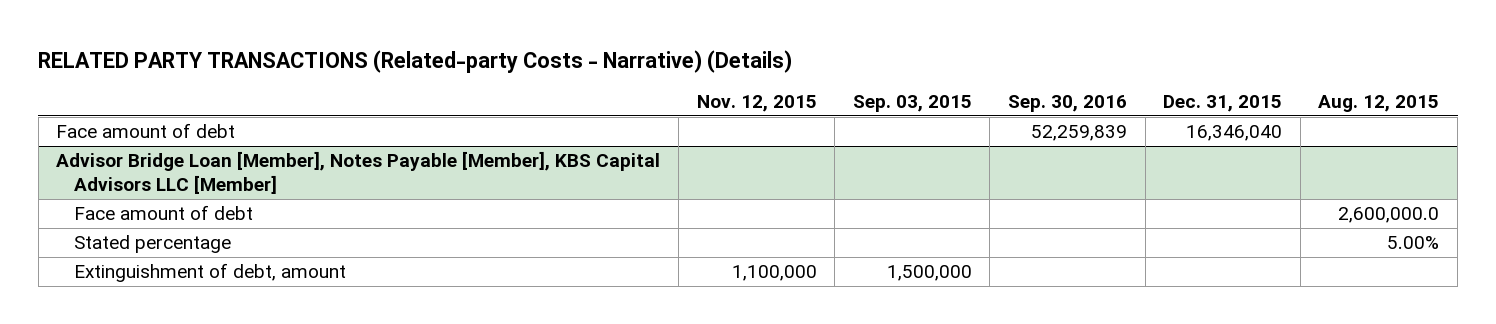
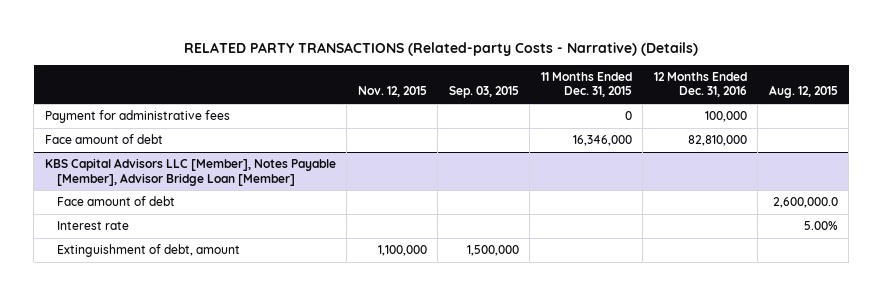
[1008,94,1128,112] Sep. 30, 2016 -> none
[1163,94,1283,112] Dec. 31, 2015 -> none
none -> [540,72,632,98] 11 Months Ended Dec. 31, 2015
none -> [653,72,747,98] 12 Months Ended Dec. 31, 2016
none -> [44,110,230,124] Payment for administrative fees
[56,151,661,194] Advisor Bridge Loan [Member], Notes Payable [Member], KBS Capital Advisors LLC [Member] -> [44,158,336,186] KBS Capital Advisors LLC [Member], Notes Payable [Member], Advisor Bridge Loan [Member]
[74,235,232,254] Stated percentage -> [57,221,130,231] Interest rate

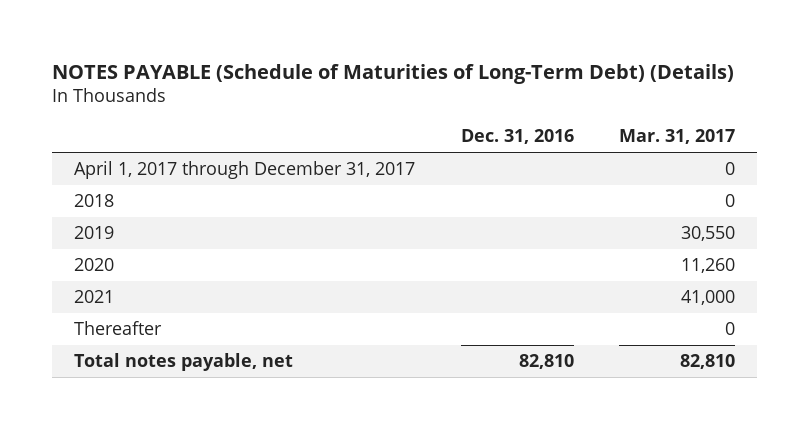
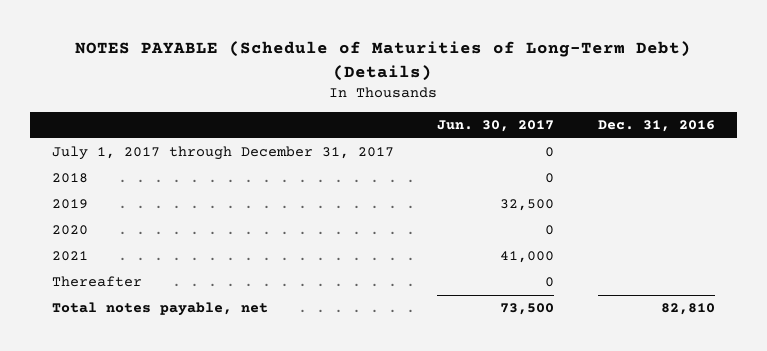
[618,129,735,145] Mar. 31, 2017 -> none
none -> [437,120,555,133] Jun. 30, 2017
[74,161,416,180] April 1, 2017 through December 31, 2017 -> [51,146,394,161] July 1, 2017 through December 31, 2017

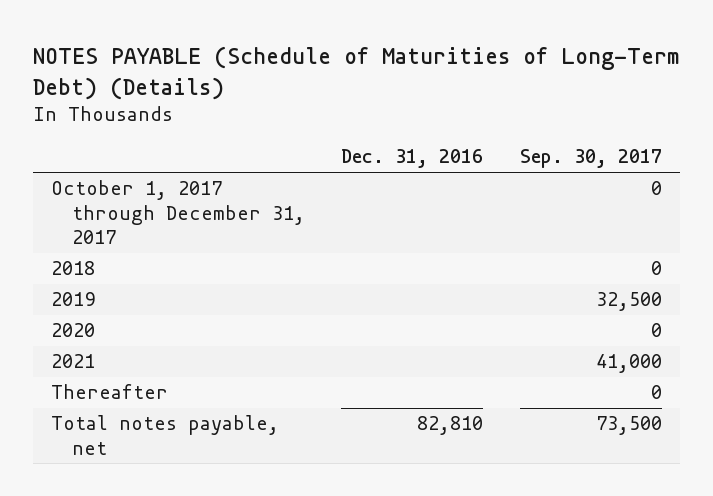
[437,120,555,133] Jun. 30, 2017 -> none
none -> [519,149,662,169] Sep. 30, 2017
[51,146,394,161] July 1, 2017 through December 31, 2017 -> [51,180,306,245] October 1, 2017 through December 31, 2017

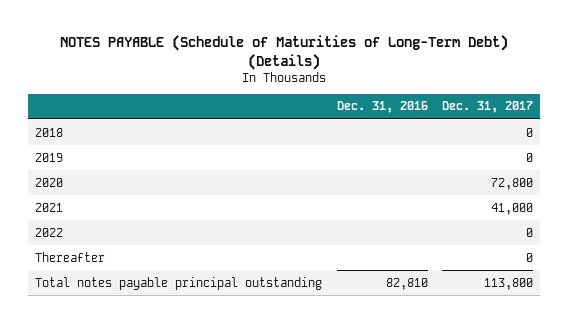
[519,149,662,169] Sep. 30, 2017 -> none
none -> [442,101,534,114] Dec. 31, 2017
[51,180,306,245] October 1, 2017 through December 31, 2017 -> none
none -> [35,227,64,237] 2022
[51,415,280,455] Total notes payable, net -> [35,276,323,290] Total notes payable principal outstanding

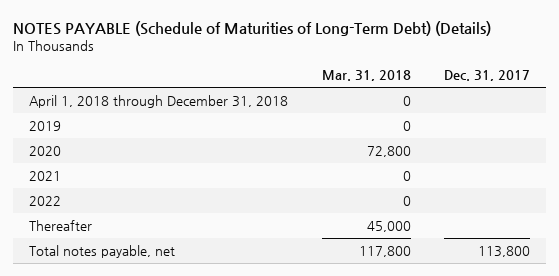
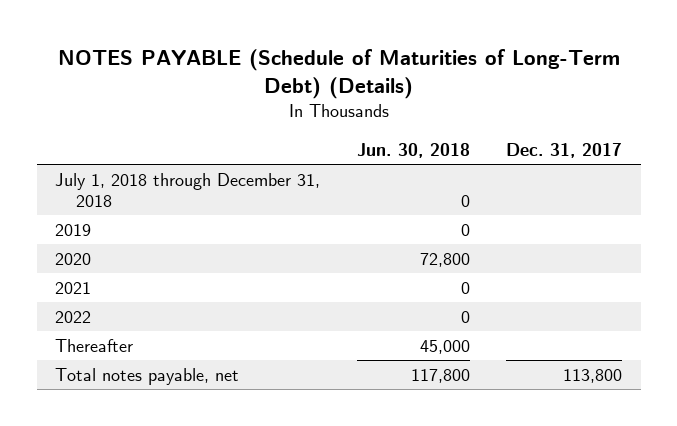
[321,70,411,82] Mar. 31, 2018 -> none
none -> [356,142,470,158] Jun. 30, 2018
[29,94,289,108] April 1, 2018 through December 31, 2018 -> [54,172,320,208] July 1, 2018 through December 31, 2018

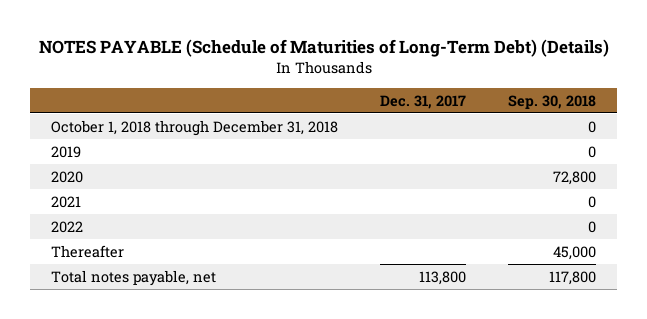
[356,142,470,158] Jun. 30, 2018 -> none
none -> [507,94,596,109] Sep. 30, 2018
[54,172,320,208] July 1, 2018 through December 31, 2018 -> [51,119,339,136] October 1, 2018 through December 31, 2018

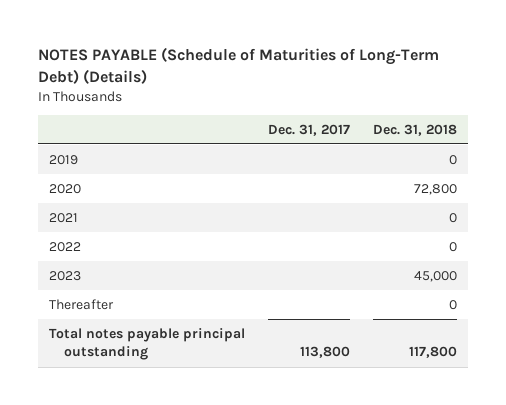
[507,94,596,109] Sep. 30, 2018 -> none
none -> [372,123,457,136] Dec. 31, 2018
[51,119,339,136] October 1, 2018 through December 31, 2018 -> none
none -> [49,271,82,282] 2023
[51,269,217,286] Total notes payable, net -> [49,328,246,361] Total notes payable principal outstanding

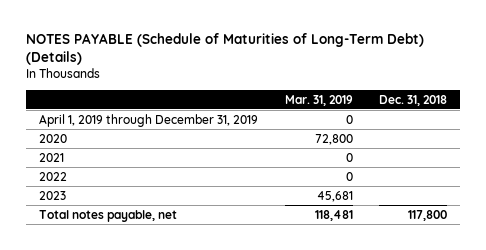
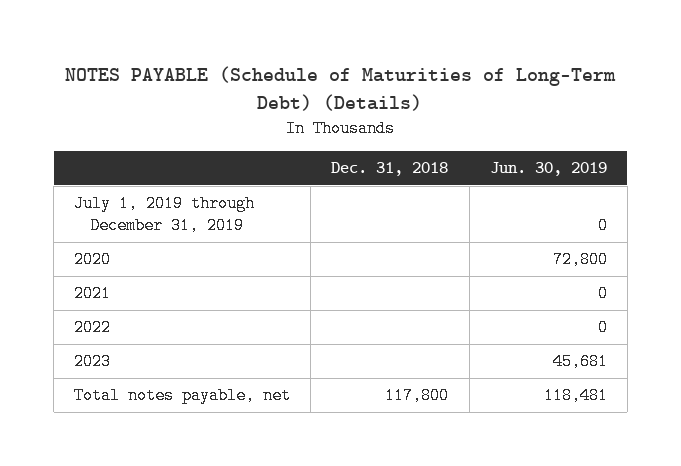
[284,94,353,106] Mar. 31, 2019 -> none
none -> [489,162,607,177] Jun. 30, 2019
[38,113,258,127] April 1, 2019 through December 31, 2019 -> [74,195,256,235] July 1, 2019 through December 31, 2019

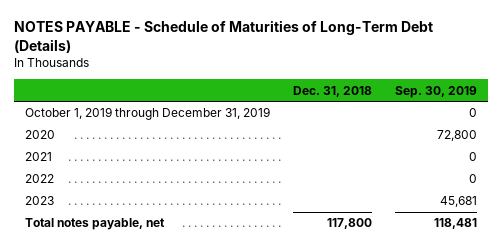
[65,66,617,112] NOTES PAYABLE (Schedule of Maturities of Long-Term Debt) (Details) -> [13,20,433,54] NOTES PAYABLE - Schedule of Maturities of Long-Term Debt (Details)
[489,162,607,177] Jun. 30, 2019 -> none
none -> [394,85,477,98] Sep. 30, 2019
[74,195,256,235] July 1, 2019 through December 31, 2019 -> [25,107,271,121] October 1, 2019 through December 31, 2019

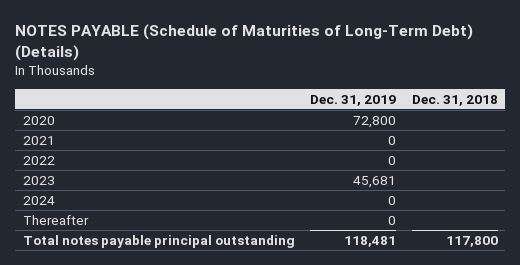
[13,20,433,54] NOTES PAYABLE - Schedule of Maturities of Long-Term Debt (Details) -> [15,24,474,62] NOTES PAYABLE (Schedule of Maturities of Long-Term Debt) (Details)
[394,85,477,98] Sep. 30, 2019 -> none
none -> [310,94,397,106] Dec. 31, 2019
[25,107,271,121] October 1, 2019 through December 31, 2019 -> none
none -> [22,195,55,205] 2024
none -> [22,214,89,225] Thereafter
[25,218,166,231] Total notes payable, net -> [22,234,295,248] Total notes payable principal outstanding

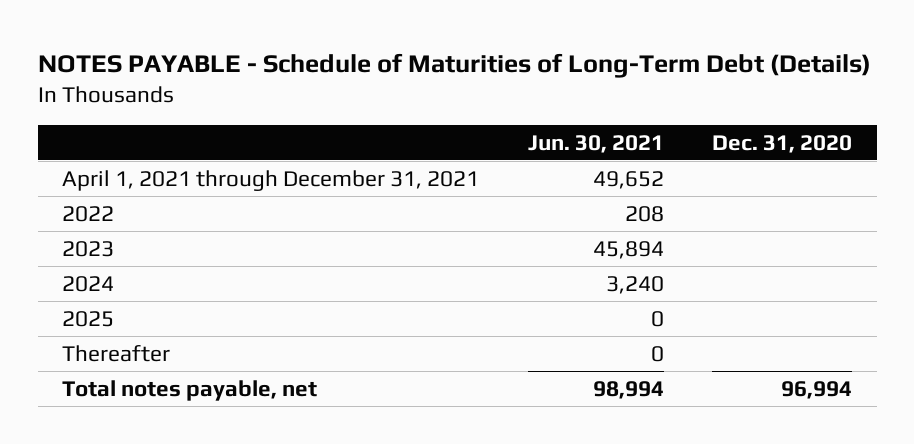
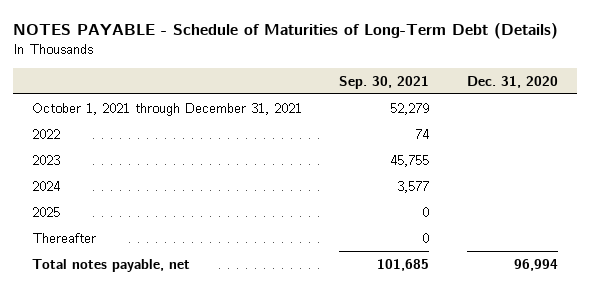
[527,134,664,153] Jun. 30, 2021 -> none
none -> [339,75,430,89] Sep. 30, 2021
[61,169,479,191] April 1, 2021 through December 31, 2021 -> [31,102,302,116] October 1, 2021 through December 31, 2021

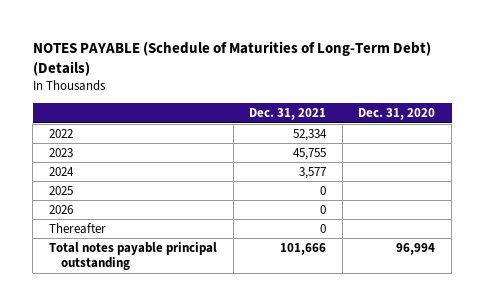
[13,22,559,39] NOTES PAYABLE - Schedule of Maturities of Long-Term Debt (Details) -> [32,40,431,77] NOTES PAYABLE (Schedule of Maturities of Long-Term Debt) (Details)
[339,75,430,89] Sep. 30, 2021 -> none
none -> [249,108,327,121] Dec. 31, 2021
[31,102,302,116] October 1, 2021 through December 31, 2021 -> none
none -> [48,204,73,214] 2026
[31,258,190,272] Total notes payable, net -> [48,241,217,271] Total notes payable principal outstanding

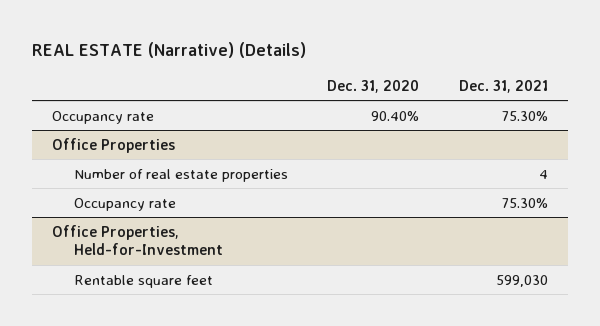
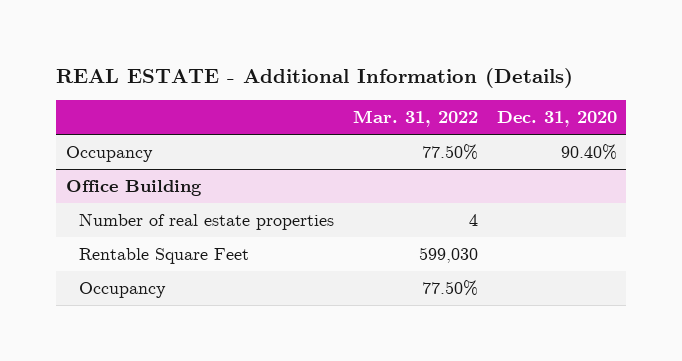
[32,41,307,58] REAL ESTATE (Narrative) (Details) -> [56,68,574,89] REAL ESTATE - Additional Information (Details)
[458,79,548,93] Dec. 31, 2021 -> none
none -> [352,110,478,128] Mar. 31, 2022
[52,110,155,124] Occupancy rate -> [65,145,153,162] Occupancy
[52,137,176,153] Office Properties -> [65,179,202,196] Office Building
[52,224,223,256] Office Properties, Held-for-Investment -> none
[73,274,213,288] Rentable square feet -> none
none -> [78,247,249,264] Rentable Square Feet
[73,197,176,211] Occupancy rate -> [78,281,166,298] Occupancy

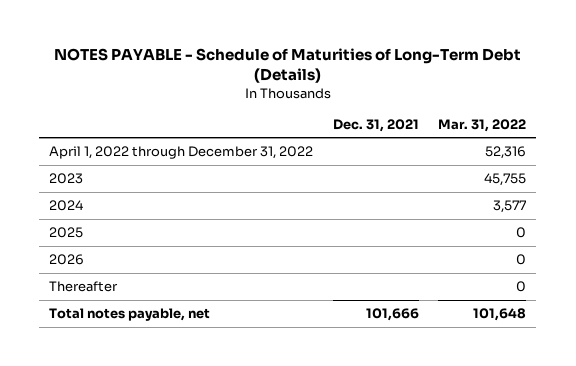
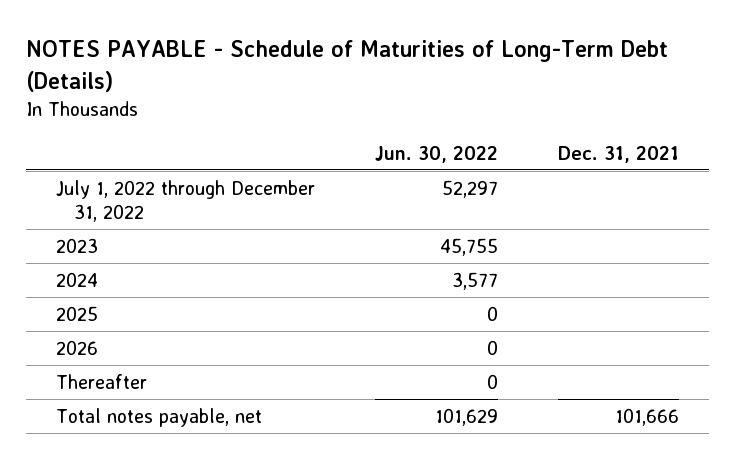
[438,118,527,132] Mar. 31, 2022 -> none
none -> [375,145,499,163] Jun. 30, 2022
[49,146,314,160] April 1, 2022 through December 31, 2022 -> [56,179,316,223] July 1, 2022 through December 31, 2022

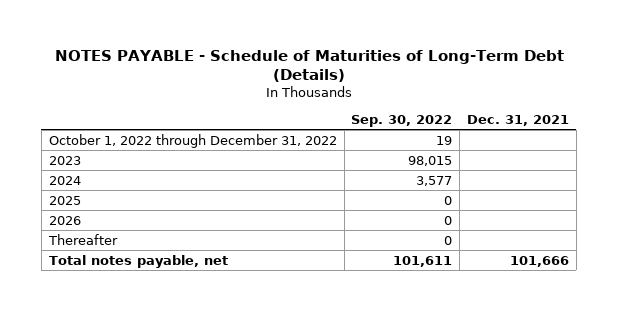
[375,145,499,163] Jun. 30, 2022 -> none
none -> [351,114,453,127] Sep. 30, 2022
[56,179,316,223] July 1, 2022 through December 31, 2022 -> [48,133,337,148] October 1, 2022 through December 31, 2022

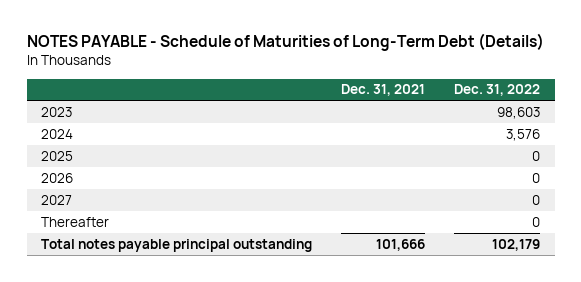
[351,114,453,127] Sep. 30, 2022 -> none
none -> [454,84,541,97] Dec. 31, 2022
[48,133,337,148] October 1, 2022 through December 31, 2022 -> none
none -> [41,194,73,205] 2027
[48,254,228,268] Total notes payable, net -> [41,238,313,252] Total notes payable principal outstanding

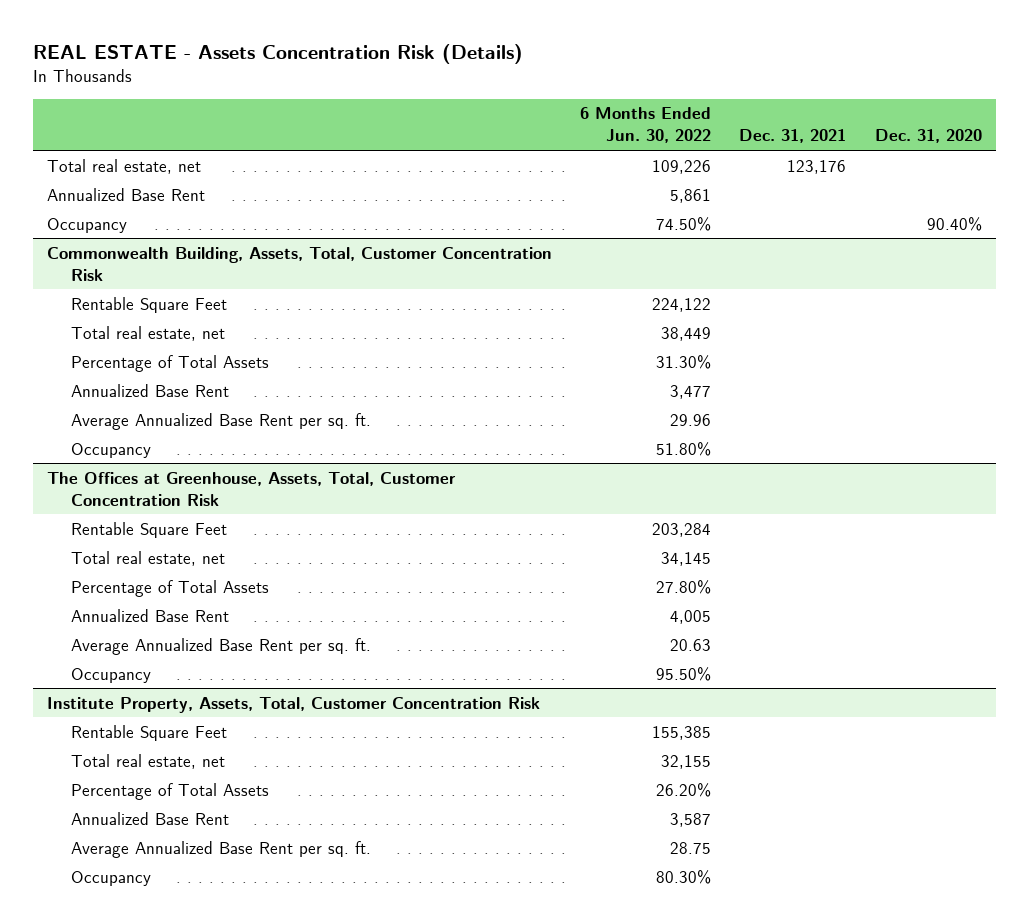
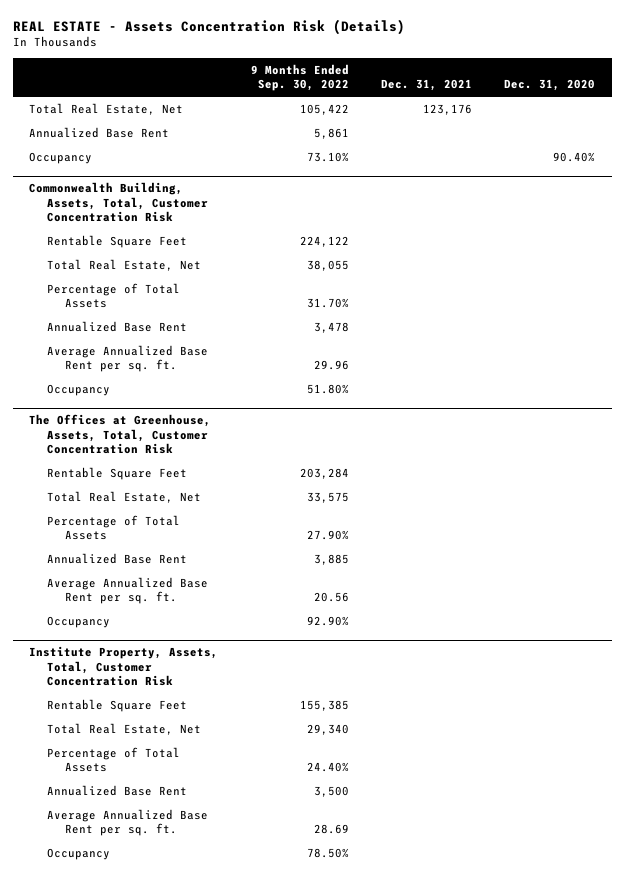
[580,107,712,144] 6 Months Ended Jun. 30, 2022 -> none
none -> [250,63,349,92] 9 Months Ended Sep. 30, 2022
[46,158,201,174] Total real estate, net -> [29,102,184,115] Total Real Estate, Net
[70,325,225,341] Total real estate, net -> [46,258,201,271] Total Real Estate, Net
[70,550,225,566] Total real estate, net -> [46,490,201,503] Total Real Estate, Net
[70,753,225,769] Total real estate, net -> [46,722,201,735] Total Real Estate, Net

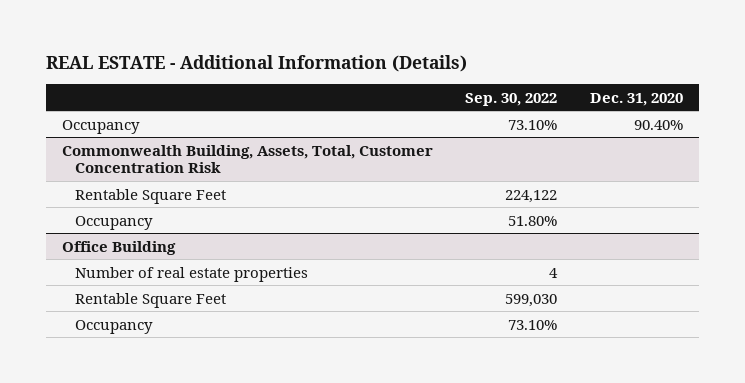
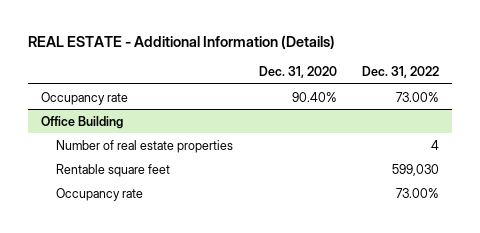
[465,92,558,106] Sep. 30, 2022 -> none
none -> [362,66,440,79] Dec. 31, 2022
[61,144,433,174] Commonwealth Building, Assets, Total, Customer Concentration Risk -> none
[74,188,226,204] Rentable Square Feet -> none
[74,215,153,230] Occupancy -> none
[61,119,140,134] Occupancy -> [40,91,128,105] Occupancy rate
[74,292,226,308] Rentable Square Feet -> [55,163,170,177] Rentable square feet
[74,319,153,334] Occupancy -> [55,187,143,201] Occupancy rate

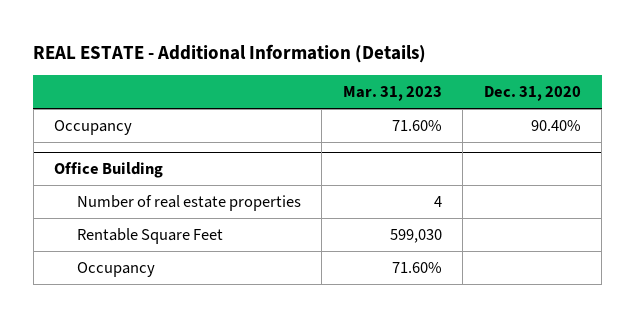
[362,66,440,79] Dec. 31, 2022 -> none
none -> [342,86,442,102] Mar. 31, 2023
[40,91,128,105] Occupancy rate -> [54,119,133,135] Occupancy
[55,163,170,177] Rentable square feet -> [76,227,223,244] Rentable Square Feet
[55,187,143,201] Occupancy rate -> [76,261,155,277] Occupancy

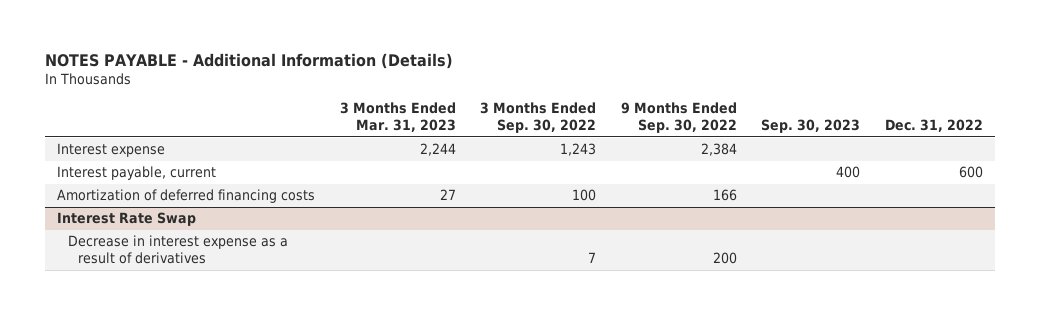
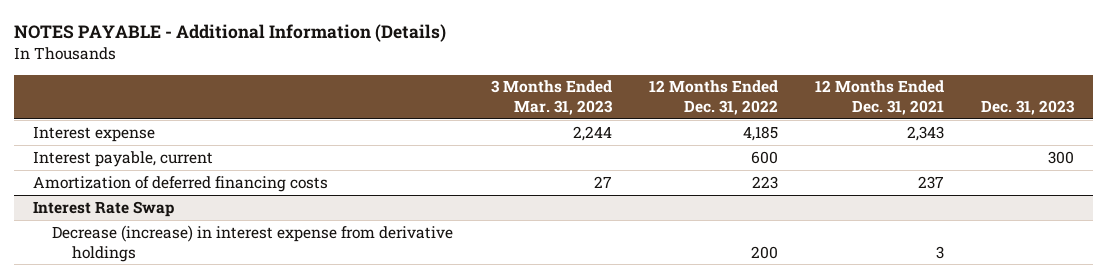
[480,102,597,133] 3 Months Ended Sep. 30, 2022 -> none
[620,102,737,133] 9 Months Ended Sep. 30, 2022 -> none
[761,118,861,133] Sep. 30, 2023 -> none
[884,118,983,132] Dec. 31, 2022 -> none
none -> [648,80,778,116] 12 Months Ended Dec. 31, 2022
none -> [815,80,945,116] 12 Months Ended Dec. 31, 2021
none -> [981,100,1076,116] Dec. 31, 2023
[67,235,288,264] Decrease in interest expense as a result of derivatives -> [52,224,454,262] Decrease (increase) in interest expense from derivative holdings

